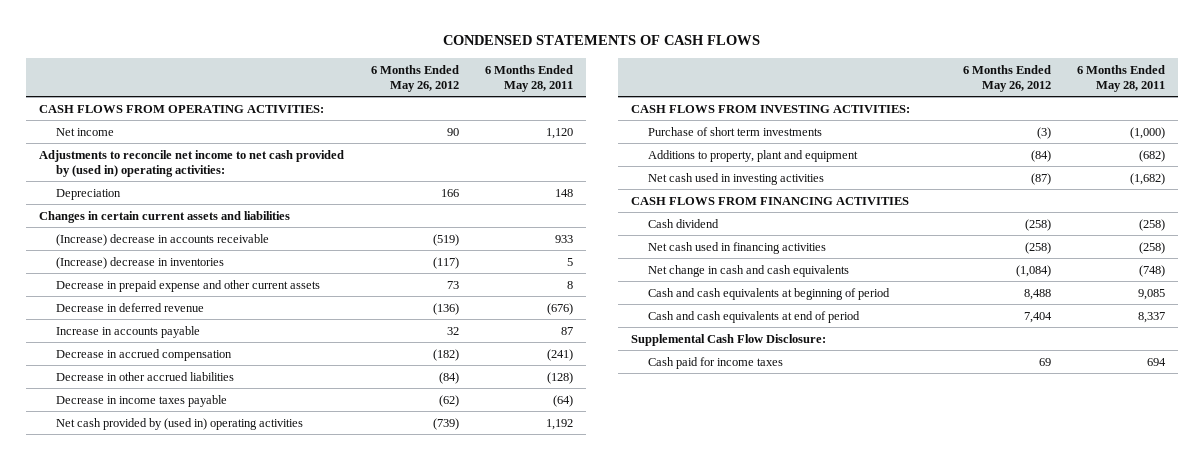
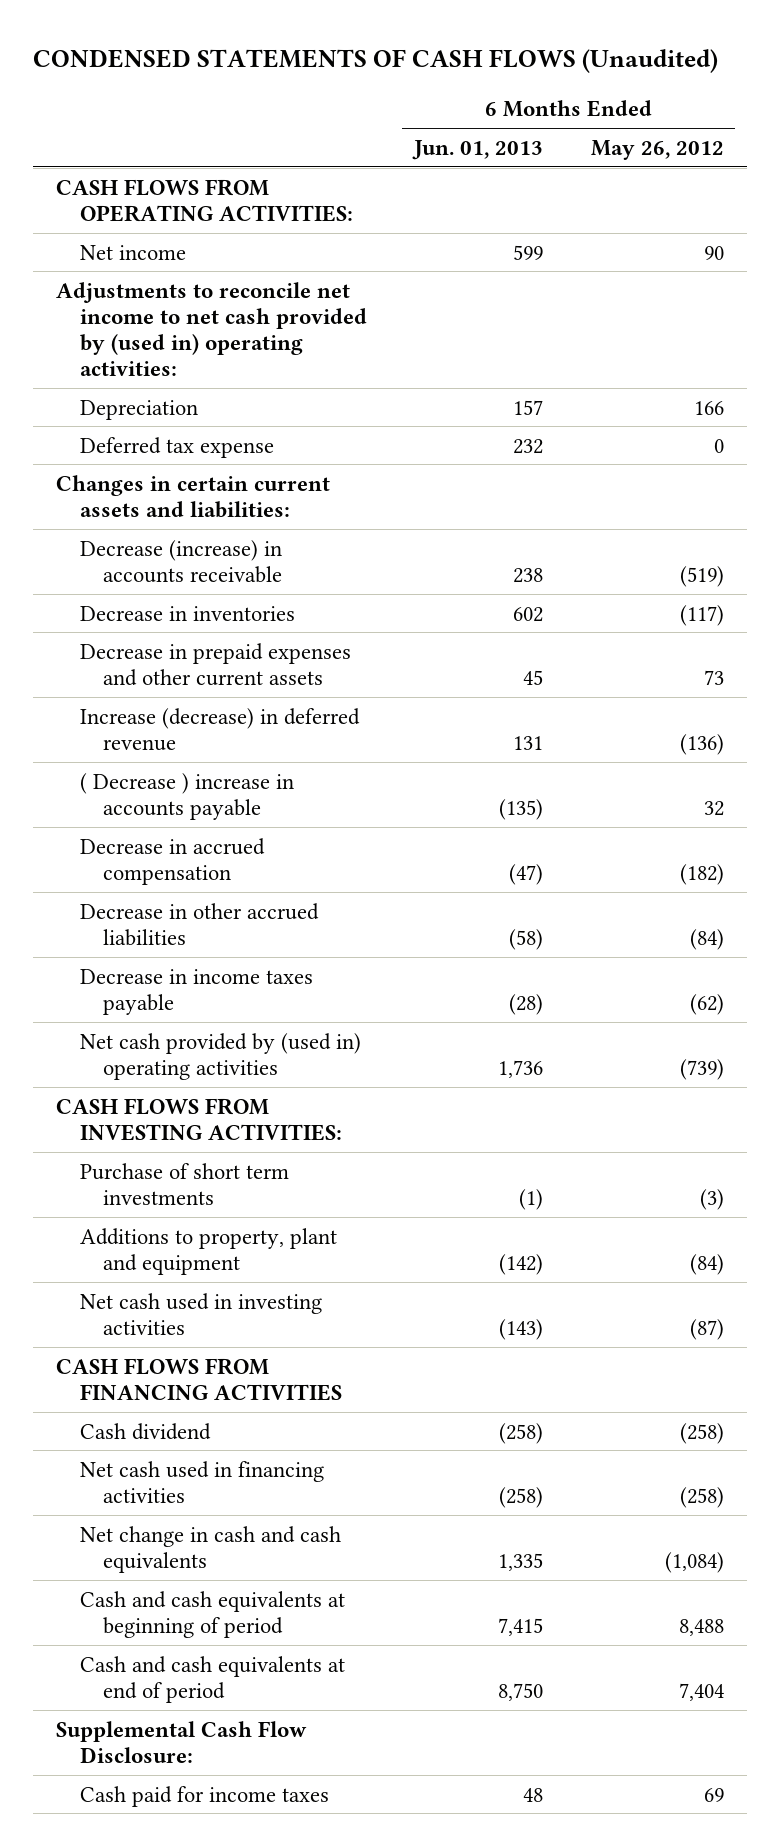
[443,35,761,46] CONDENSED STATEMENTS OF CASH FLOWS -> [32,49,718,74] CONDENSED STATEMENTS OF CASH FLOWS (Unaudited)
[485,64,574,92] 6 Months Ended May 28, 2011 -> none
none -> [412,139,544,160] Jun. 01, 2013
none -> [79,436,274,458] Deferred tax expense
[39,210,291,223] Changes in certain current assets and liabilities -> [56,474,331,518] Changes in certain current assets and liabilities:
[55,233,269,246] (Increase) decrease in accounts receivable -> [79,539,283,583] Decrease (increase) in accounts receivable
[55,256,224,269] (Increase) decrease in inventories -> [79,605,295,621] Decrease in inventories
[55,279,320,292] Decrease in prepaid expense and other current assets -> [79,642,351,686] Decrease in prepaid expenses and other current assets
[55,302,204,312] Decrease in deferred revenue -> [79,707,360,751] Increase (decrease) in deferred revenue
[55,325,200,338] Increase in accounts payable -> [79,772,294,820] ( Decrease ) increase in accounts payable

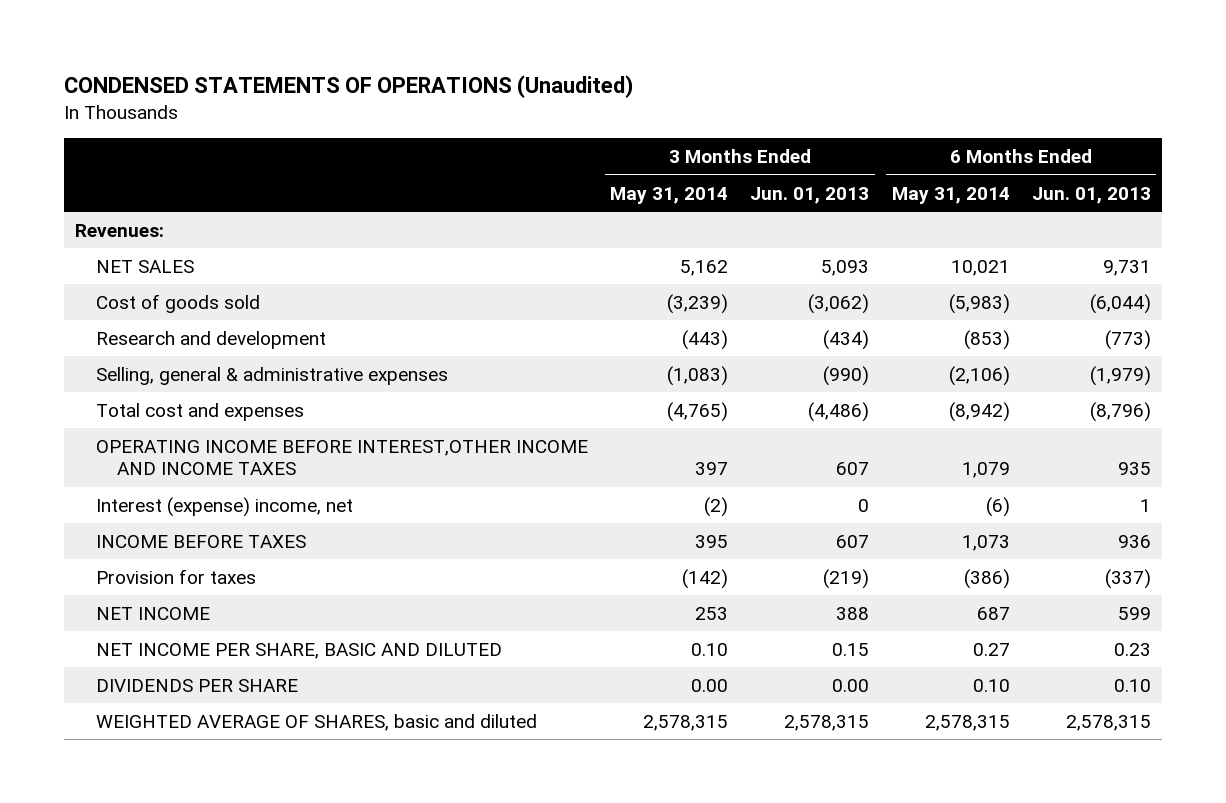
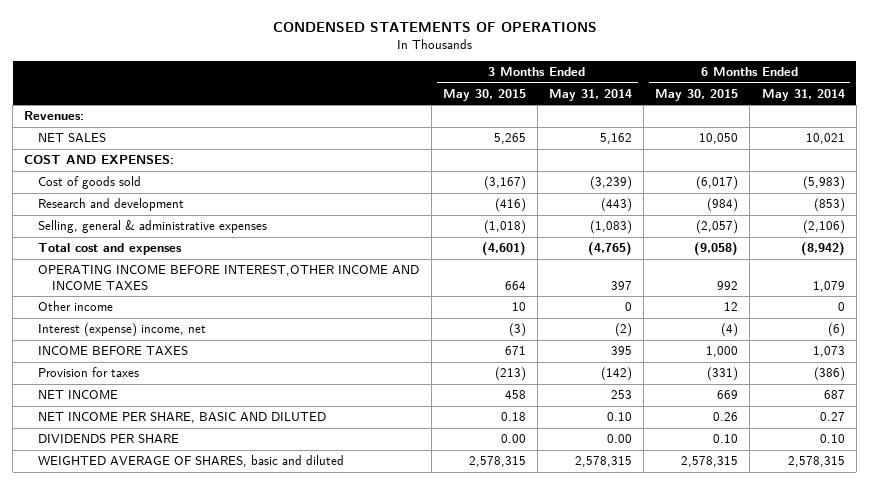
[63,75,633,99] CONDENSED STATEMENTS OF OPERATIONS (Unaudited) -> [272,21,597,32] CONDENSED STATEMENTS OF OPERATIONS
[750,186,870,204] Jun. 01, 2013 -> none
[1031,186,1151,204] Jun. 01, 2013 -> none
none -> [442,88,526,101] May 30, 2015
none -> [655,88,739,101] May 30, 2015
none -> [24,154,175,165] COST AND EXPENSES:
none -> [38,301,114,312] Other income

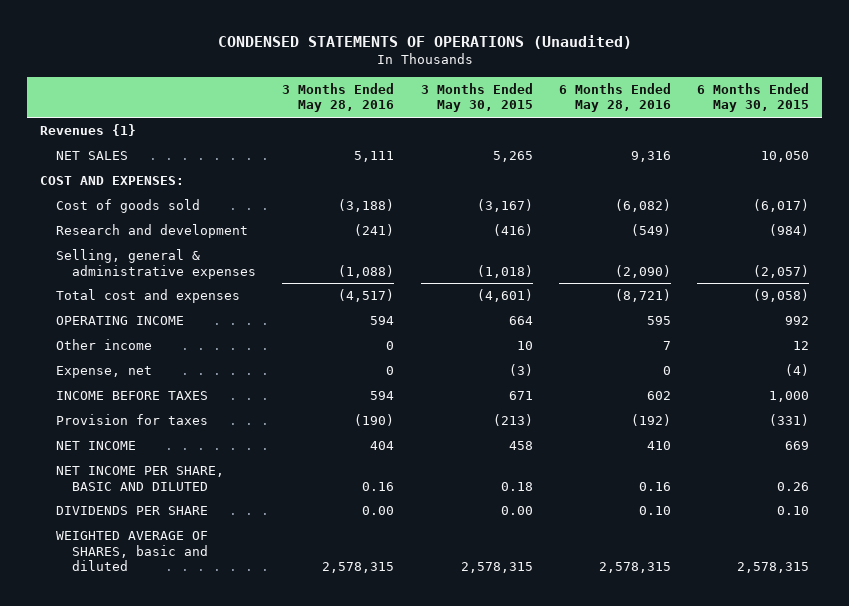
[272,21,597,32] CONDENSED STATEMENTS OF OPERATIONS -> [217,34,632,49] CONDENSED STATEMENTS OF OPERATIONS (Unaudited)
[548,88,632,101] May 31, 2014 -> none
[761,88,845,101] May 31, 2014 -> none
none -> [282,82,395,113] 3 Months Ended May 28, 2016
none -> [558,82,671,113] 6 Months Ended May 28, 2016
[24,111,85,121] Revenues: -> [40,124,137,137] Revenues {1}
[38,265,420,290] OPERATING INCOME BEFORE INTEREST,OTHER INCOME AND INCOME TAXES -> [56,316,185,326] OPERATING INCOME
[38,323,207,338] Interest (expense) income, net -> [56,366,153,379] Expense, net

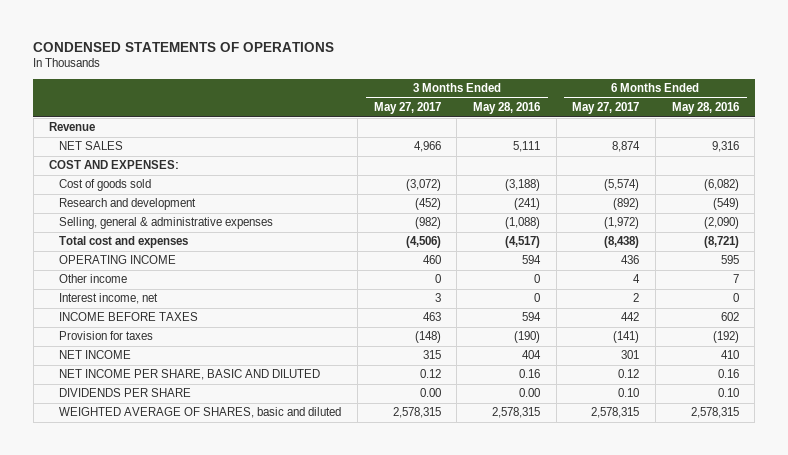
[217,34,632,49] CONDENSED STATEMENTS OF OPERATIONS (Unaudited) -> [33,41,335,52] CONDENSED STATEMENTS OF OPERATIONS
[420,82,533,113] 3 Months Ended May 30, 2015 -> none
[696,82,809,113] 6 Months Ended May 30, 2015 -> none
none -> [373,102,441,115] May 27, 2017
none -> [572,102,640,115] May 27, 2017
[40,124,137,137] Revenues {1} -> [49,122,96,132] Revenue
[56,366,153,379] Expense, net -> none
none -> [59,293,159,305] Interest income, net

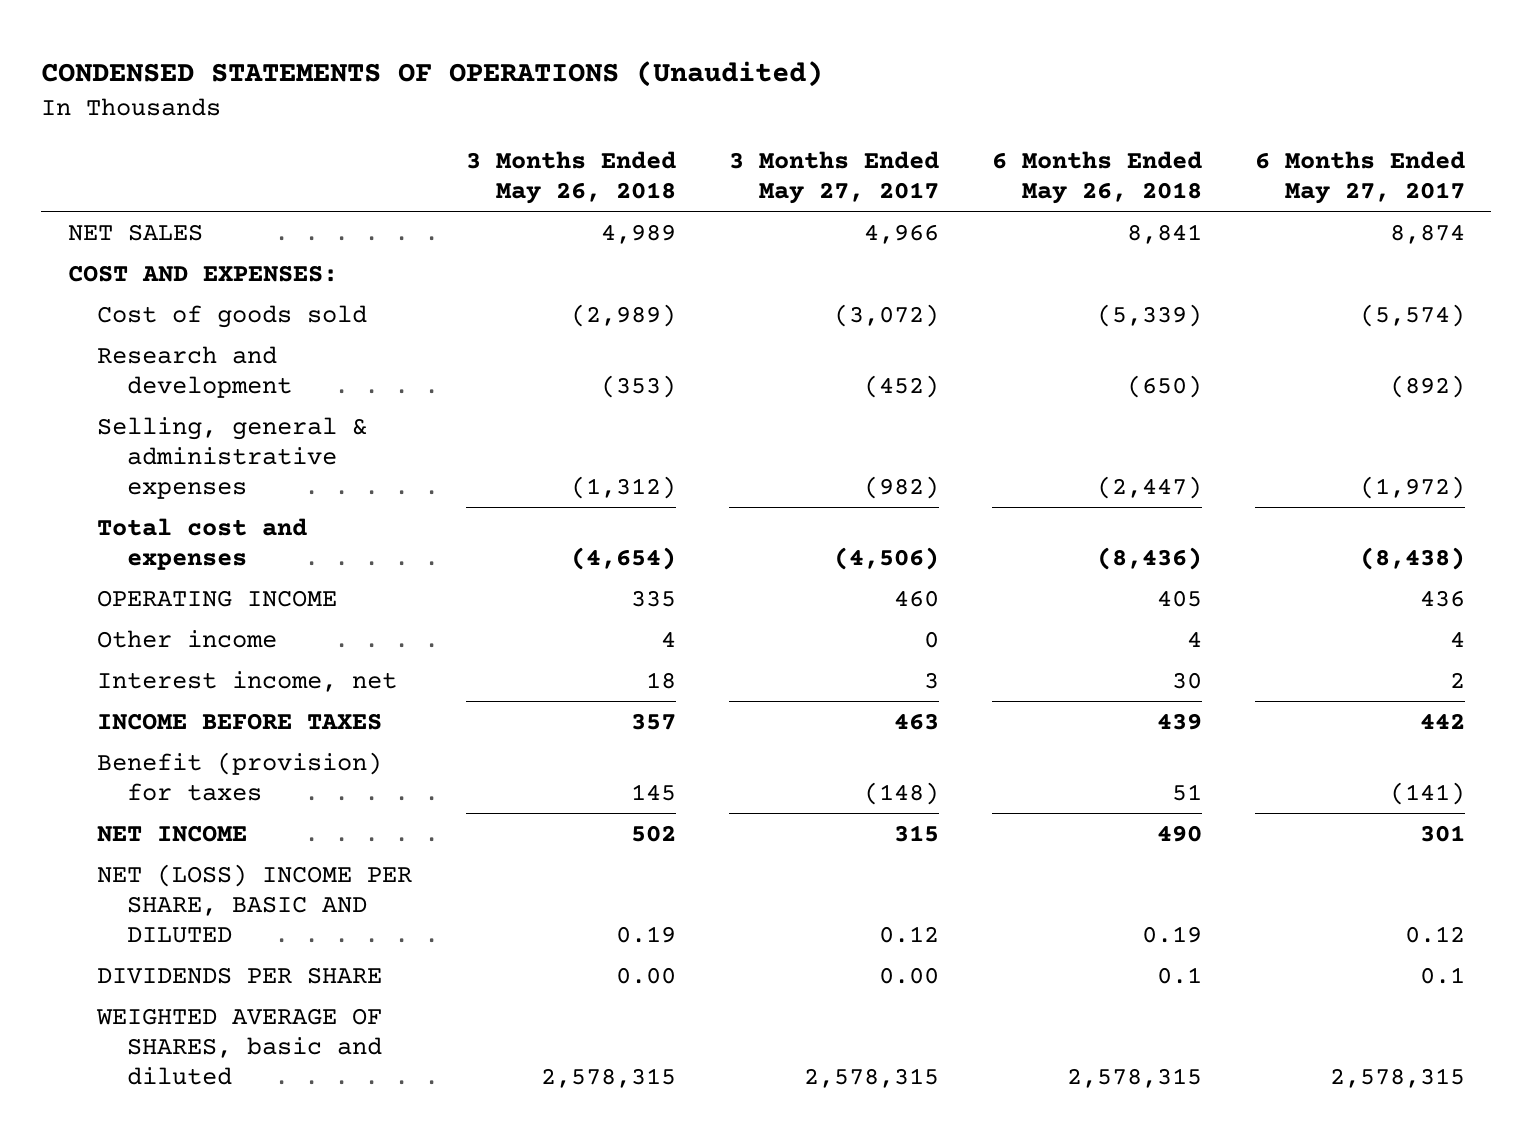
[33,41,335,52] CONDENSED STATEMENTS OF OPERATIONS -> [41,60,824,87] CONDENSED STATEMENTS OF OPERATIONS (Unaudited)
[473,102,541,115] May 28, 2016 -> none
[671,102,739,115] May 28, 2016 -> none
none -> [465,151,676,205] 3 Months Ended May 26, 2018
none -> [991,151,1202,205] 6 Months Ended May 26, 2018
[49,122,96,132] Revenue -> none
[59,331,154,341] Provision for taxes -> [97,751,383,801] Benefit (provision) for taxes
[59,369,321,381] NET INCOME PER SHARE, BASIC AND DILUTED -> [97,863,413,943] NET (LOSS) INCOME PER SHARE, BASIC AND DILUTED
[618,388,640,398] 0.10 -> [1419,966,1465,984] 0.1

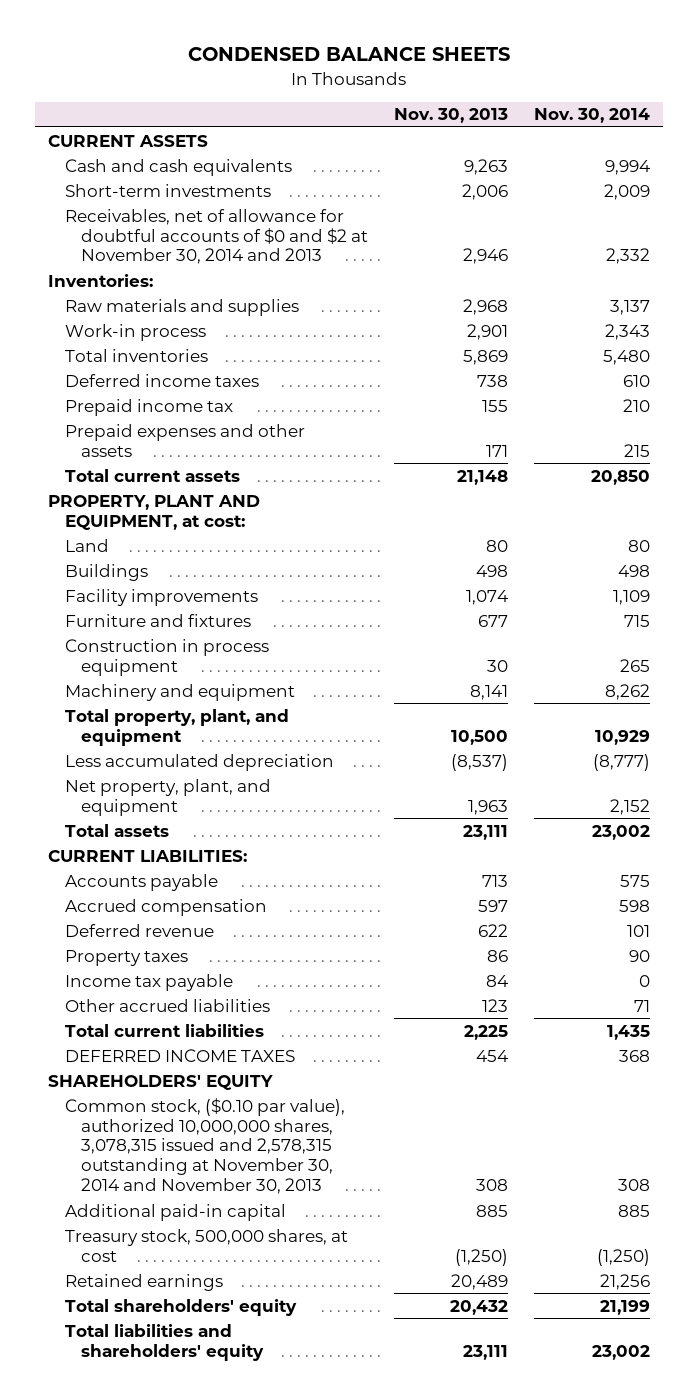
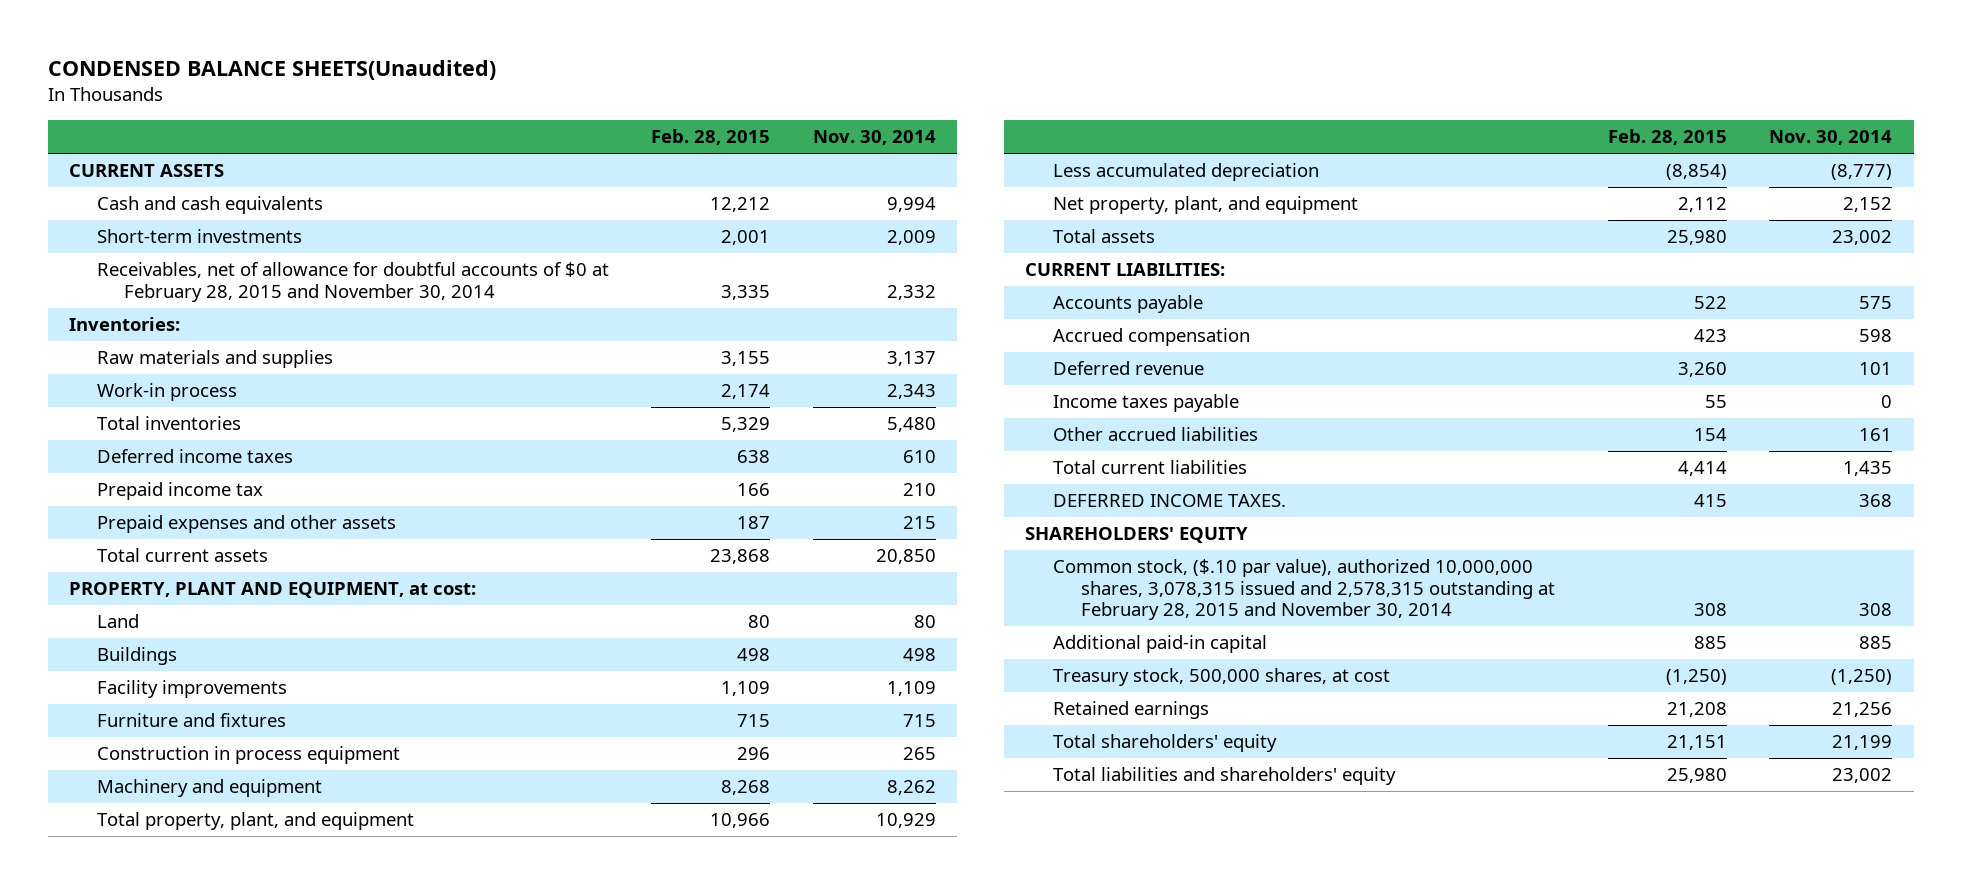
[188,47,511,62] CONDENSED BALANCE SHEETS -> [47,60,496,81] CONDENSED BALANCE SHEETS(Unaudited)
[394,108,509,124] Nov. 30, 2013 -> none
none -> [651,129,771,146] Feb. 28, 2015
[64,208,369,265] Receivables, net of allowance for doubtful accounts of $0 and $2 at November 30, 2014 and 2013 -> [96,262,609,302] Receivables, net of allowance for doubtful accounts of $0 at February 28, 2015 and November 30, 2014
[64,949,188,966] Property taxes -> none
[64,973,233,991] Income tax payable -> [1052,394,1239,413] Income taxes payable
[634,999,651,1012] 71 -> [1859,428,1893,442] 161
[64,1048,295,1062] DEFERRED INCOME TAXES -> [1052,494,1286,508] DEFERRED INCOME TAXES.
[64,1097,345,1195] Common stock, ($0.10 par value), authorized 10,000,000 shares, 3,078,315 issued and 2,578,315 outstanding at November 30, 2014 and November 30, 2013 -> [1052,559,1555,621] Common stock, ($.10 par value), authorized 10,000,000 shares, 3,078,315 issued and 2,578,315 outstanding at February 28, 2015 and November 30, 2014

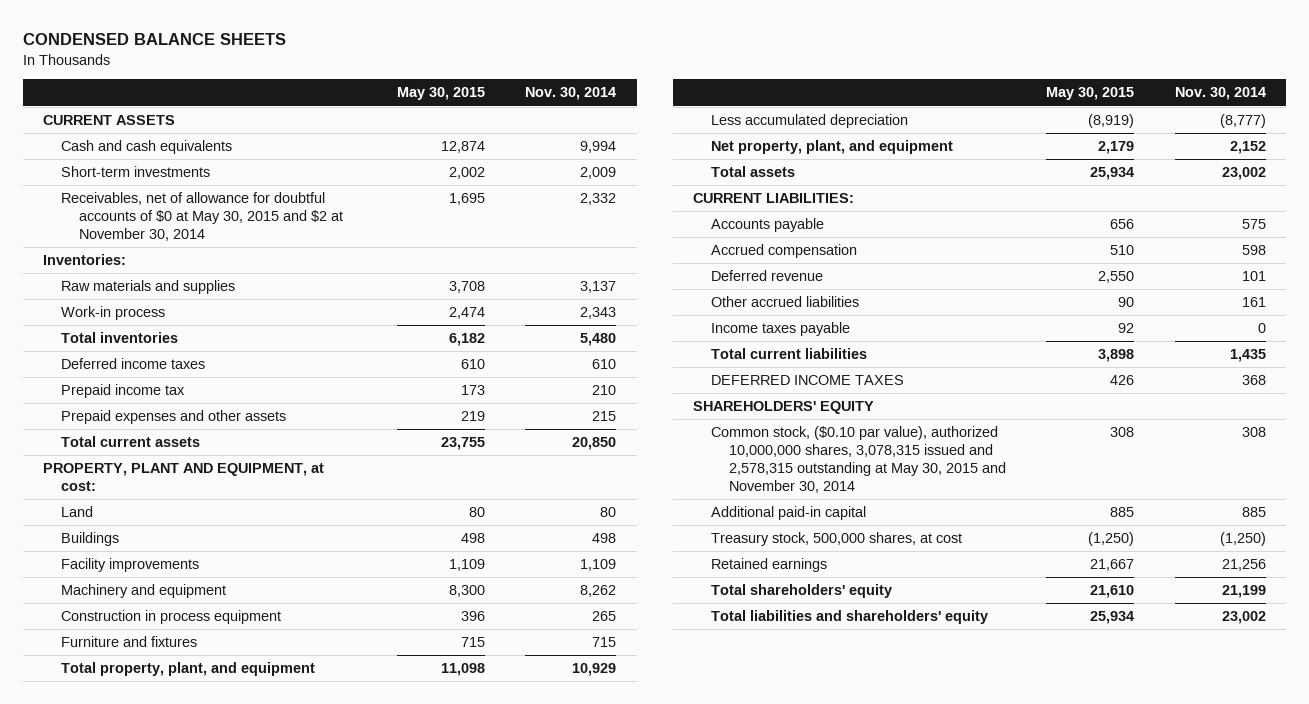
[47,60,496,81] CONDENSED BALANCE SHEETS(Unaudited) -> [22,33,286,46] CONDENSED BALANCE SHEETS
[651,129,771,146] Feb. 28, 2015 -> none
none -> [396,87,485,101] May 30, 2015
[96,262,609,302] Receivables, net of allowance for doubtful accounts of $0 at February 28, 2015 and November 30, 2014 -> [61,192,343,242] Receivables, net of allowance for doubtful accounts of $0 at May 30, 2015 and $2 at November 30, 2014
[96,746,400,765] Construction in process equipment -> [61,610,282,625] Construction in process equipment
[96,713,286,728] Furniture and fixtures -> [61,636,198,648] Furniture and fixtures
[1052,394,1239,413] Income taxes payable -> [710,322,850,337] Income taxes payable
[1052,494,1286,508] DEFERRED INCOME TAXES. -> [710,375,904,386] DEFERRED INCOME TAXES
[1052,559,1555,621] Common stock, ($.10 par value), authorized 10,000,000 shares, 3,078,315 issued and 2,578,315 outstanding at February 28, 2015 and November 30, 2014 -> [710,426,1006,494] Common stock, ($0.10 par value), authorized 10,000,000 shares, 3,078,315 issued and 2,578,315 outstanding at May 30, 2015 and November 30, 2014

